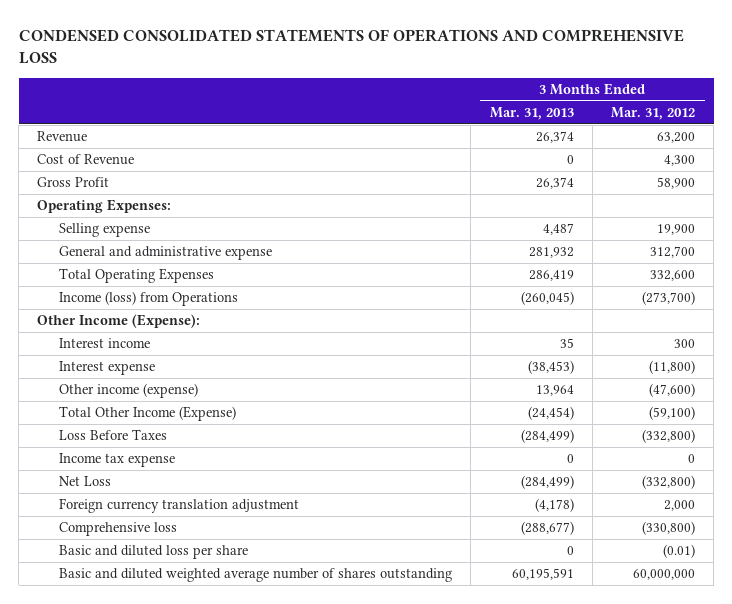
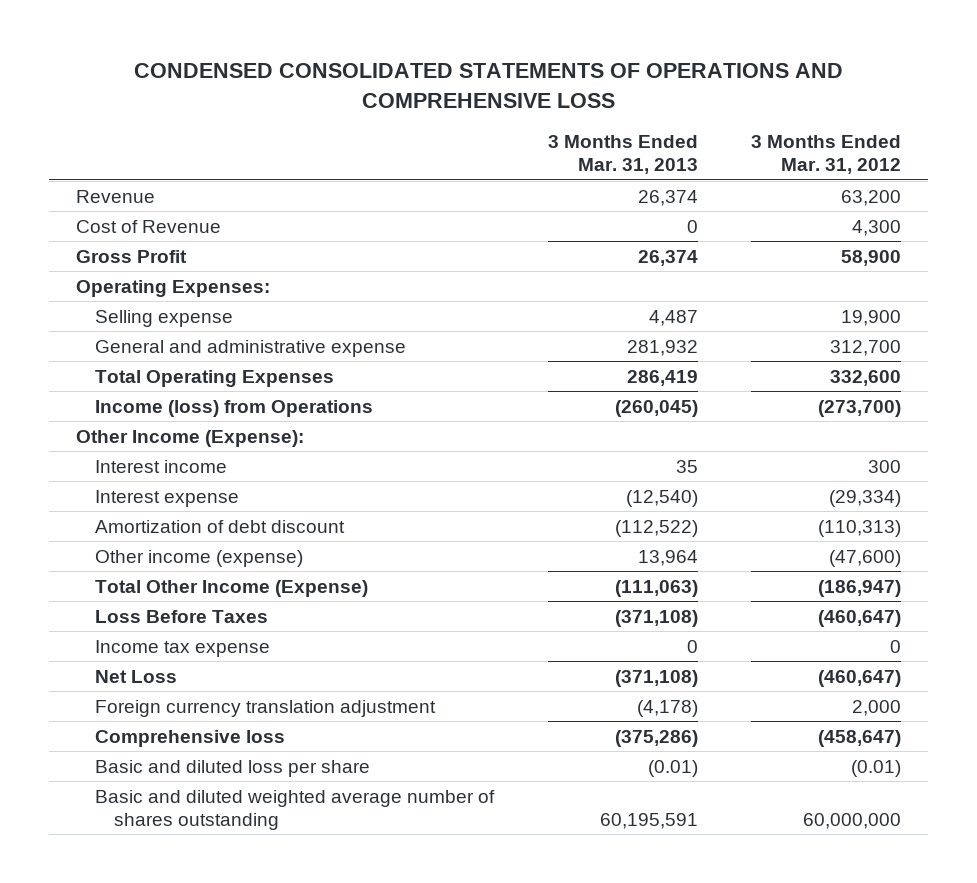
[527,360,574,375] (38,453) -> [625,489,698,507] (12,540)
[649,360,696,375] (11,800) -> [829,489,902,507] (29,334)
none -> [94,519,345,533] Amortization of debt discount
[527,406,574,421] (24,454) -> [614,579,698,597] (111,063)
[649,406,696,421] (59,100) -> [818,579,902,597] (186,947)
[520,429,574,444] (284,499) -> [614,609,698,627] (371,108)
[642,429,696,444] (332,800) -> [818,609,902,627] (460,647)
[520,475,574,490] (284,499) -> [614,669,698,687] (371,108)
[642,475,696,490] (332,800) -> [818,669,902,687] (460,647)
[520,521,574,536] (288,677) -> [614,729,698,747] (375,286)
[642,521,696,536] (330,800) -> [818,729,902,747] (458,647)
[566,546,574,556] 0 -> [647,759,698,777] (0.01)

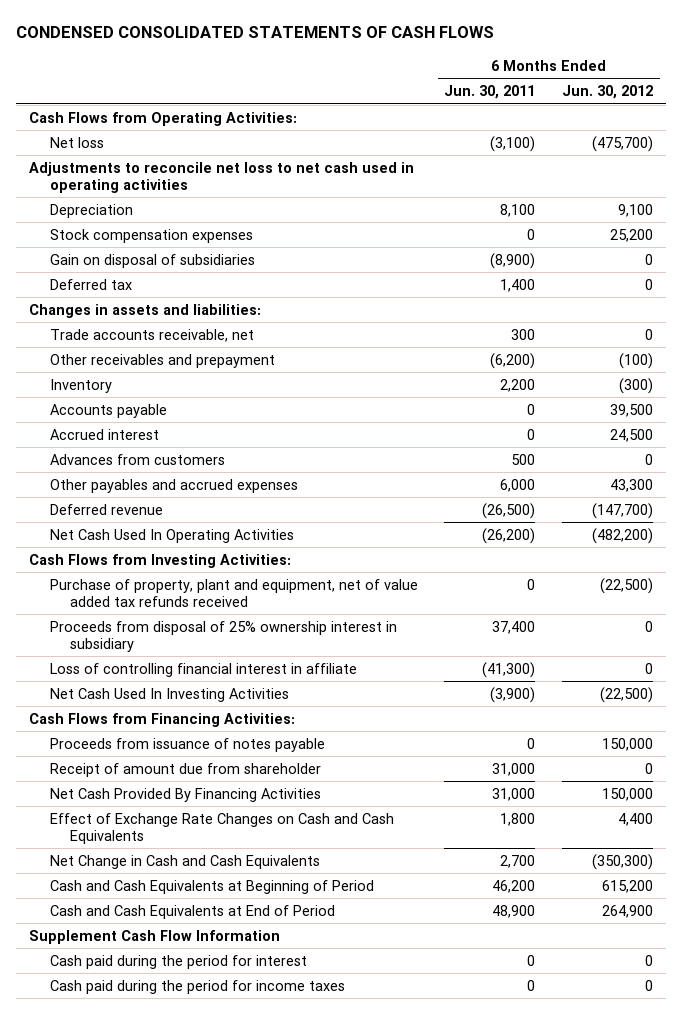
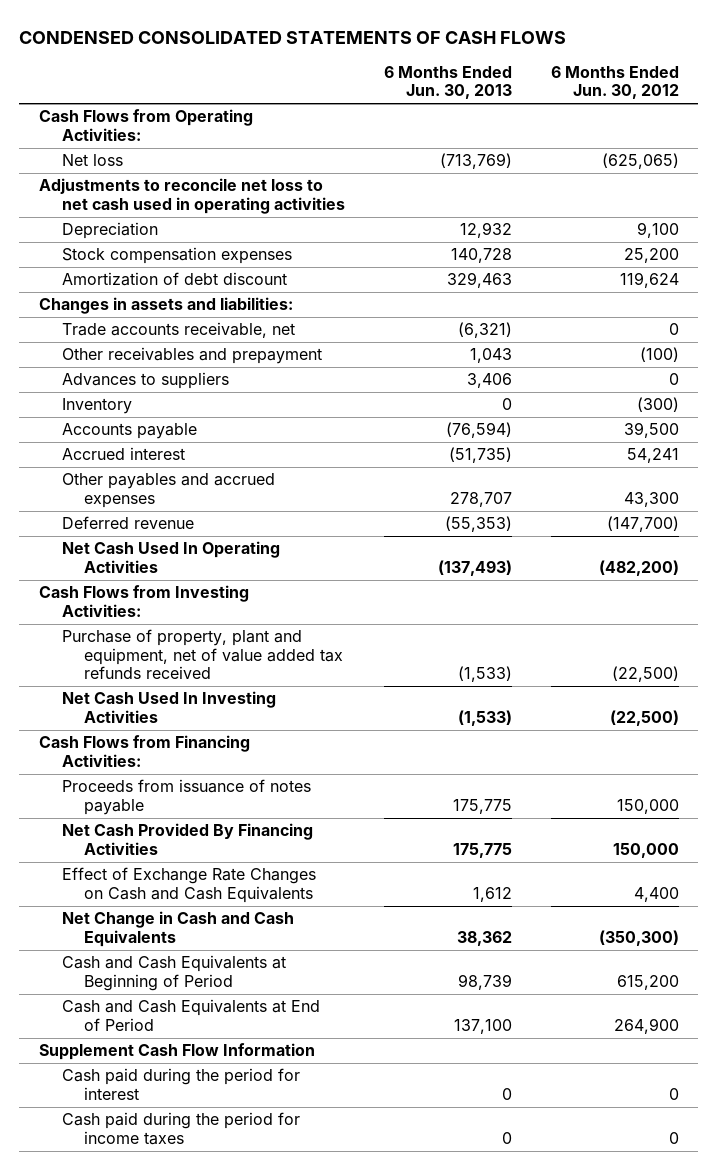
[444,85,536,100] Jun. 30, 2011 -> none
none -> [383,65,512,100] 6 Months Ended Jun. 30, 2013
[591,135,653,152] (475,700) -> [601,153,679,170] (625,065)
[49,253,255,268] Gain on disposal of subsidiaries -> none
[49,278,132,290] Deferred tax -> none
none -> [61,272,287,287] Amortization of debt discount
none -> [61,372,229,390] Advances to suppliers
[49,453,225,465] Advances from customers -> none
[609,428,653,442] 24,500 -> [626,448,679,464] 54,241
[49,620,397,652] Proceeds from disposal of 25% ownership interest in subsidiary -> none
[49,662,357,677] Loss of controlling financial interest in affiliate -> none
[49,762,321,777] Receipt of amount due from shareholder -> none

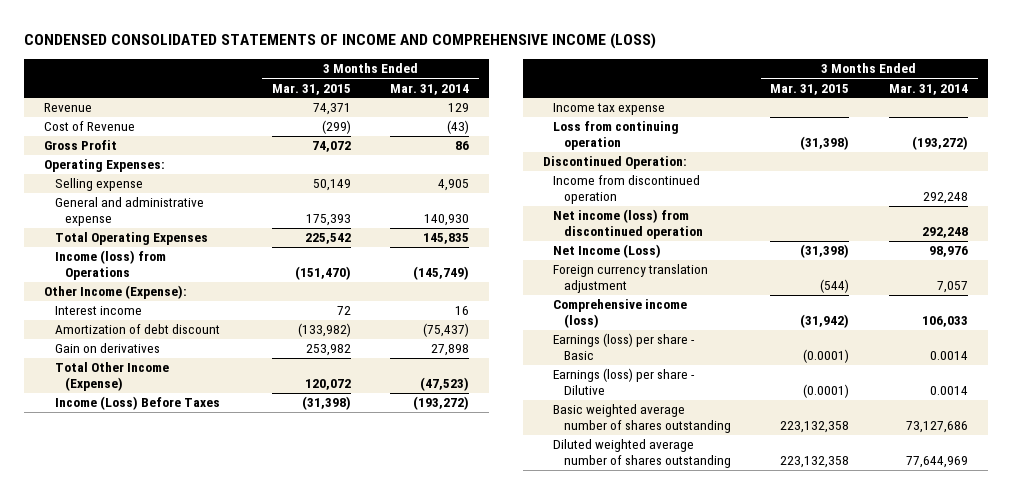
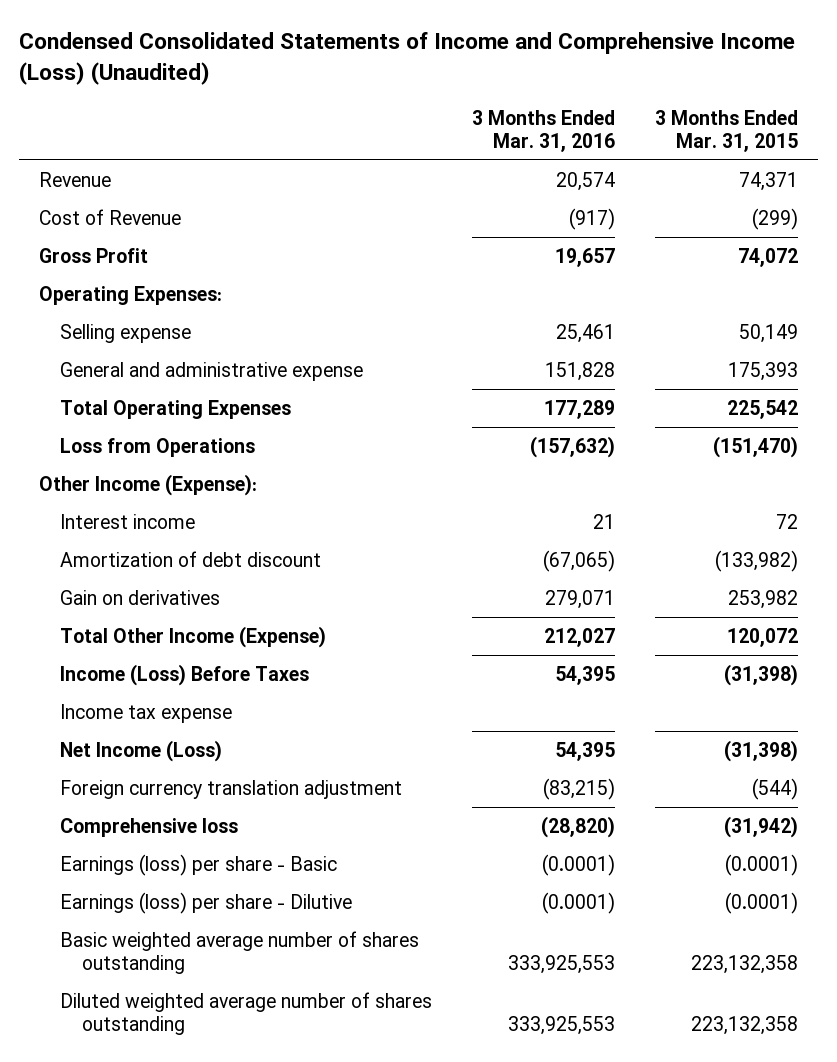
[24,33,657,50] CONDENSED CONSOLIDATED STATEMENTS OF INCOME AND COMPREHENSIVE INCOME (LOSS) -> [19,32,796,85] Condensed Consolidated Statements of Income and Comprehensive Income (Loss) (Unaudited)
[390,83,470,95] Mar. 31, 2014 -> none
none -> [472,109,616,152] 3 Months Ended Mar. 31, 2016
[54,250,166,281] Income (loss) from Operations -> [60,437,256,457] Loss from Operations
[553,121,680,151] Loss from continuing operation -> none
[542,156,687,170] Discontinued Operation: -> none
[553,175,701,205] Income from discontinued operation -> none
[553,209,703,240] Net income (loss) from discontinued operation -> none
[553,299,688,329] Comprehensive income (loss) -> [60,817,239,837] Comprehensive loss

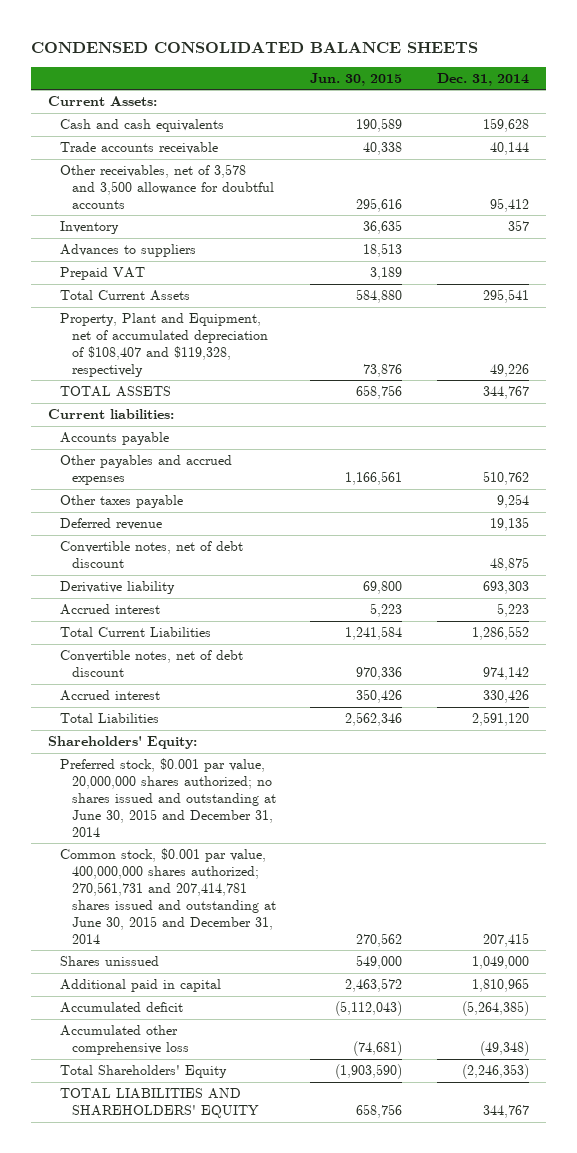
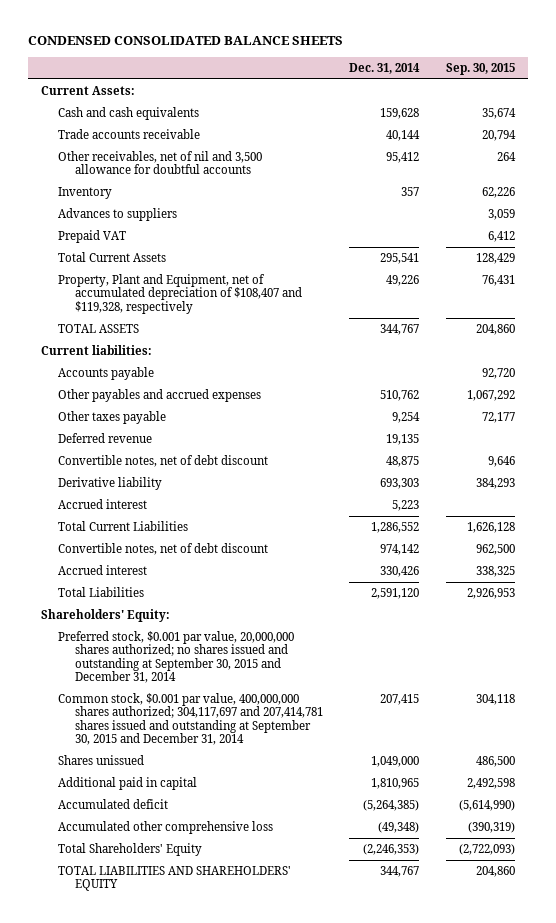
[310,72,403,86] Jun. 30, 2015 -> none
none -> [445,62,515,75] Sep. 30, 2015
[59,164,274,209] Other receivables, net of 3,578 and 3,500 allowance for doubtful accounts -> [58,151,263,175] Other receivables, net of nil and 3,500 allowance for doubtful accounts
[59,758,276,837] Preferred stock, $0.001 par value, 20,000,000 shares authorized; no shares issued and outstanding at June 30, 2015 and December 31, 2014 -> [58,631,295,684] Preferred stock, $0.001 par value, 20,000,000 shares authorized; no shares issued and outstanding at September 30, 2015 and December 31, 2014
[59,848,276,944] Common stock, $0.001 par value, 400,000,000 shares authorized; 270,561,731 and 207,414,781 shares issued and outstanding at June 30, 2015 and December 31, 2014 -> [58,693,324,746] Common stock, $0.001 par value, 400,000,000 shares authorized; 304,117,697 and 207,414,781 shares issued and outstanding at September 30, 2015 and December 31, 2014

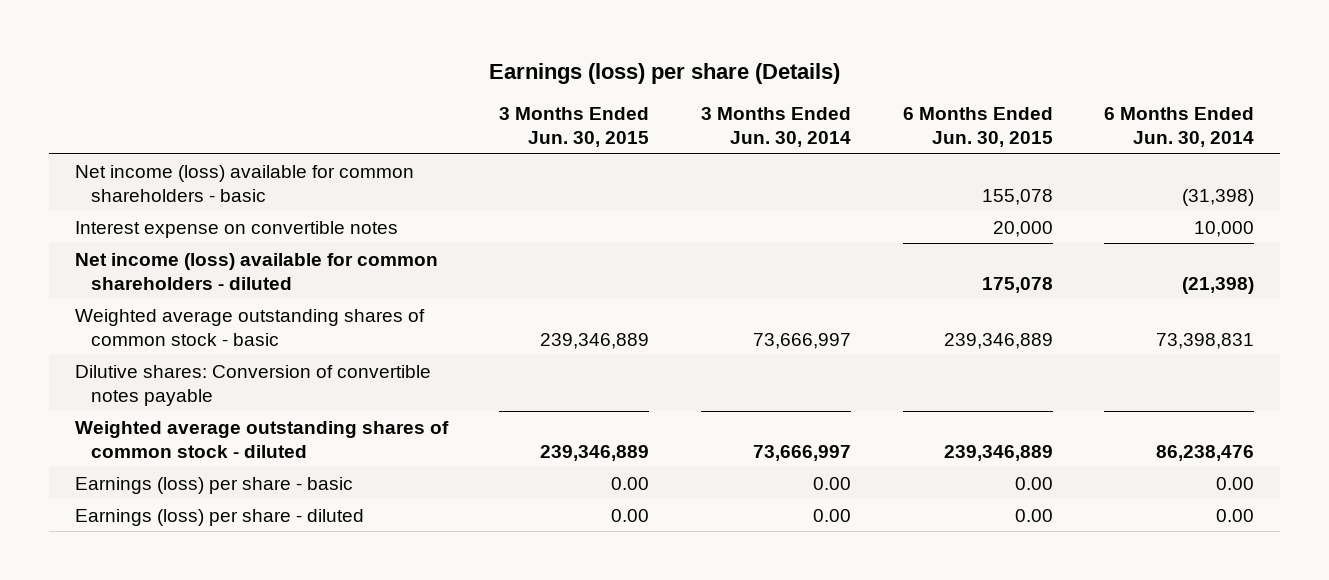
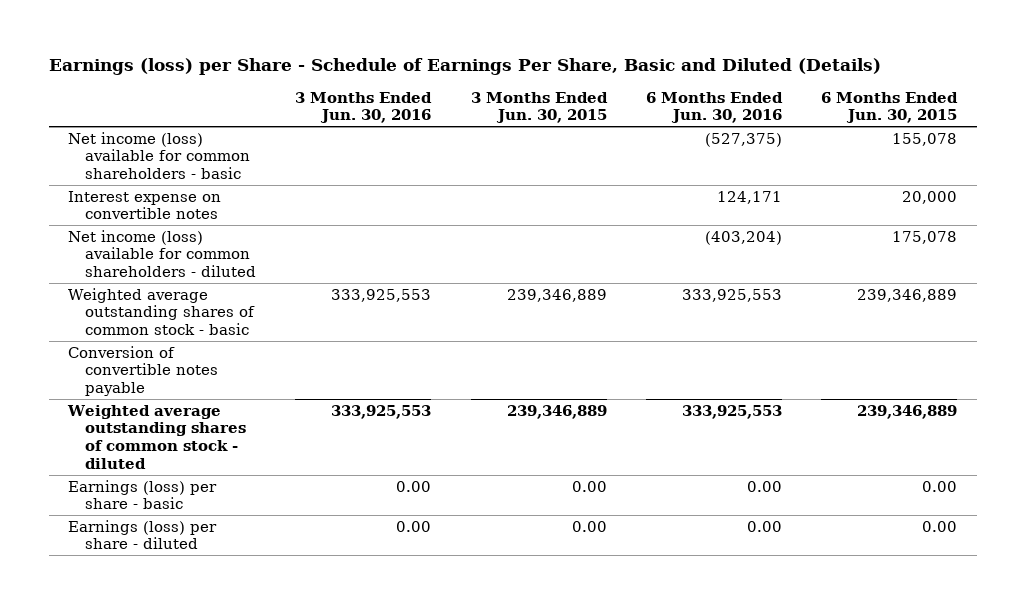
[488,62,840,84] Earnings (loss) per share (Details) -> [48,58,881,76] Earnings (loss) per Share - Schedule of Earnings Per Share, Basic and Diluted (Details)
[701,107,852,148] 3 Months Ended Jun. 30, 2014 -> none
[1104,107,1255,148] 6 Months Ended Jun. 30, 2014 -> none
none -> [295,91,433,124] 3 Months Ended Jun. 30, 2016
none -> [645,91,783,124] 6 Months Ended Jun. 30, 2016
[74,364,431,406] Dilutive shares: Conversion of convertible notes payable -> [68,345,218,396] Conversion of convertible notes payable

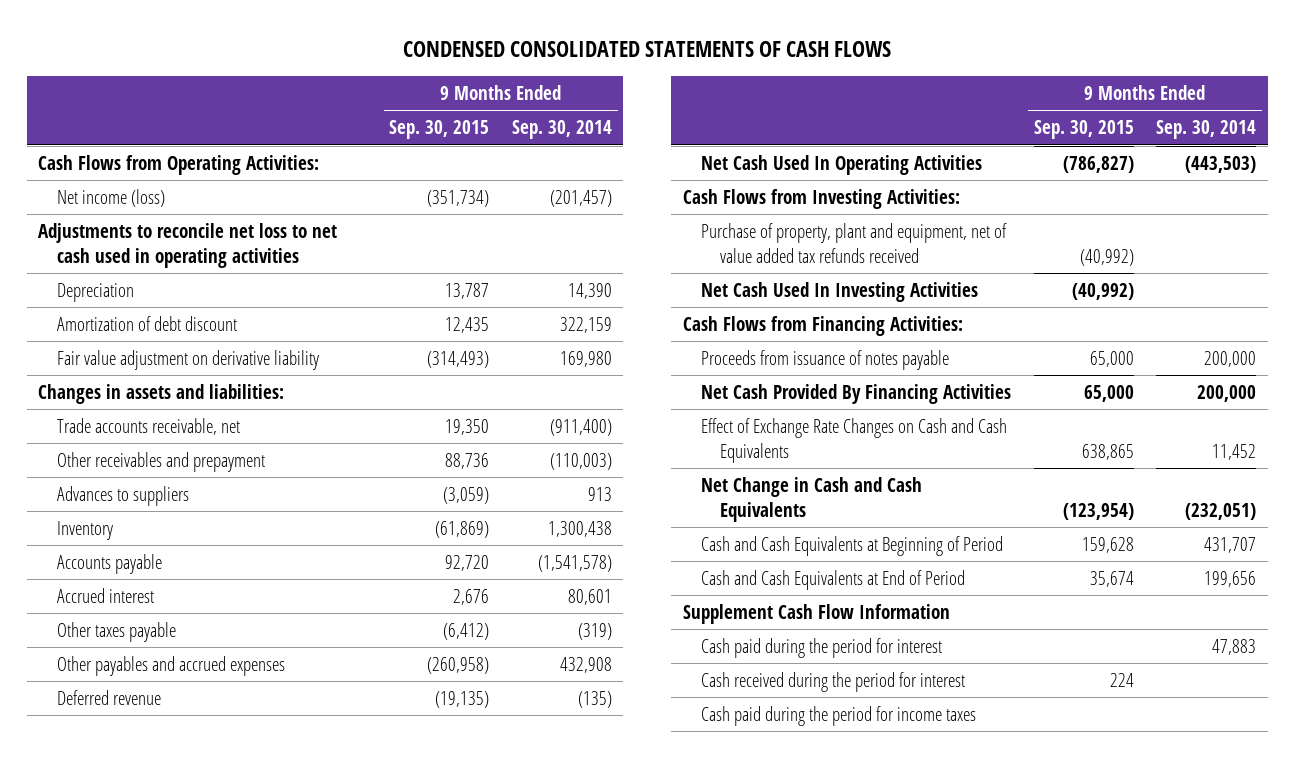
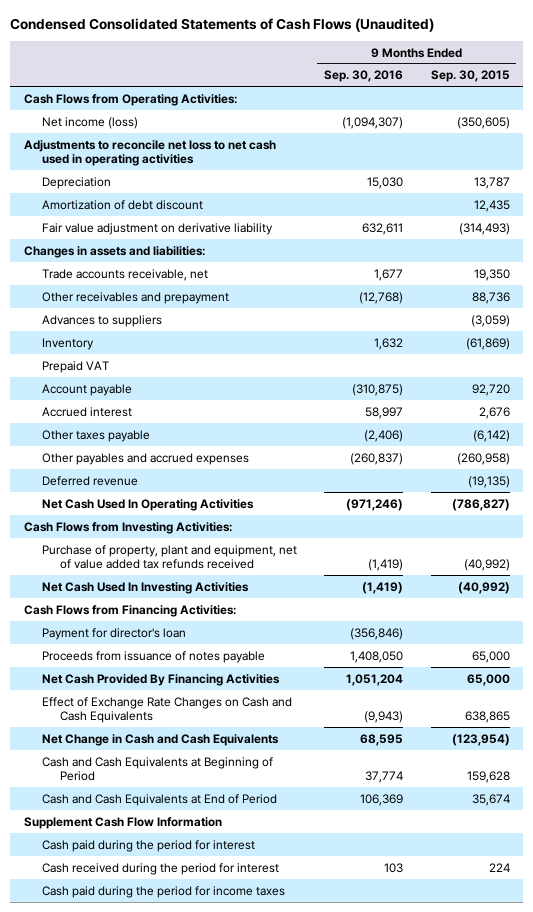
[403,40,892,57] CONDENSED CONSOLIDATED STATEMENTS OF CASH FLOWS -> [10,17,435,32] Condensed Consolidated Statements of Cash Flows (Unaudited)
[511,120,612,140] Sep. 30, 2014 -> none
none -> [324,70,404,83] Sep. 30, 2016
[427,189,490,207] (351,734) -> [456,116,510,129] (350,605)
none -> [41,360,109,373] Prepaid VAT
[56,553,162,574] Accounts payable -> [41,383,132,396] Account payable
[443,622,490,640] (6,412) -> [472,429,510,442] (6,142)
none -> [41,627,186,640] Payment for director's loan

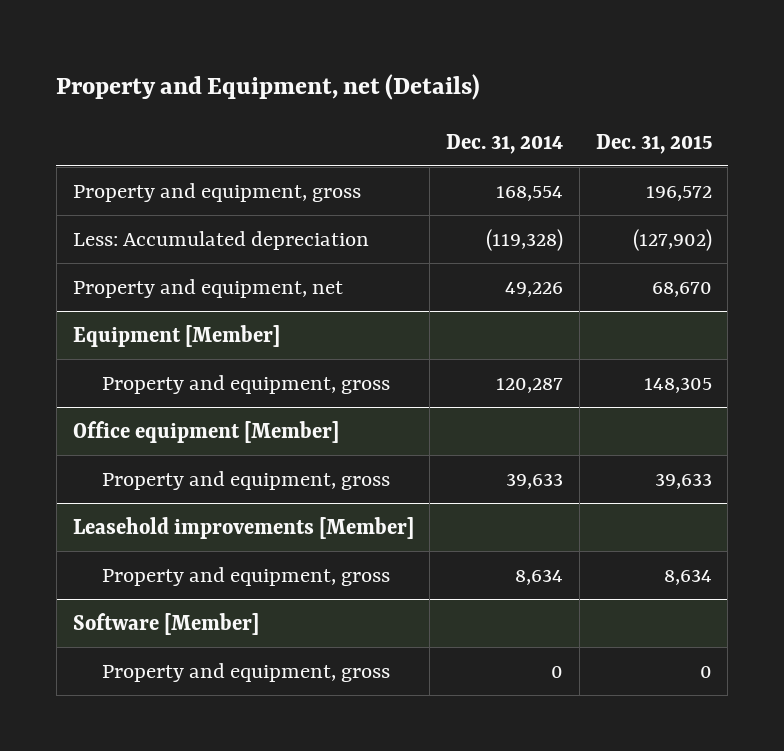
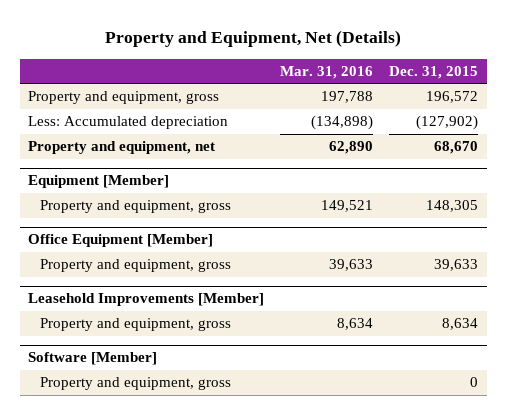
[56,73,481,100] Property and Equipment, net (Details) -> [105,30,402,48] Property and Equipment, Net (Details)
[446,133,564,154] Dec. 31, 2014 -> none
none -> [280,65,374,79] Mar. 31, 2016
[72,420,339,443] Office equipment [Member] -> [28,234,214,248] Office Equipment [Member]
[72,516,414,539] Leasehold improvements [Member] -> [28,293,265,307] Leasehold Improvements [Member]

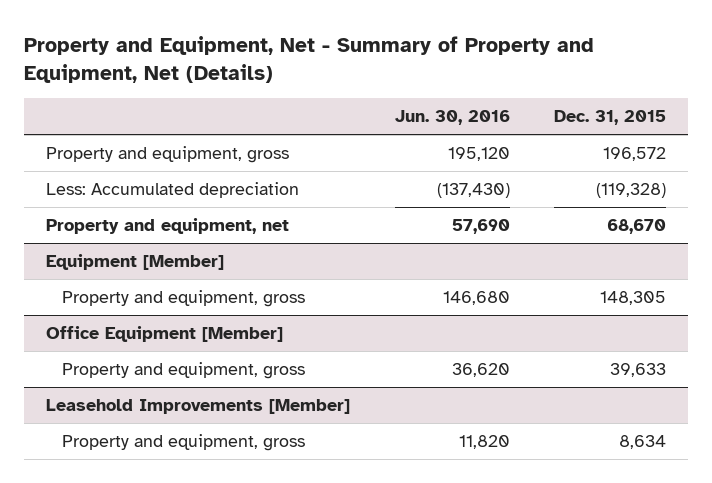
[105,30,402,48] Property and Equipment, Net (Details) -> [23,35,594,83] Property and Equipment, Net - Summary of Property and Equipment, Net (Details)
[280,65,374,79] Mar. 31, 2016 -> none
none -> [394,110,510,126] Jun. 30, 2016
[416,115,479,131] (127,902) -> [595,183,666,199] (119,328)
[28,352,158,366] Software [Member] -> none
[40,377,232,391] Property and equipment, gross -> none

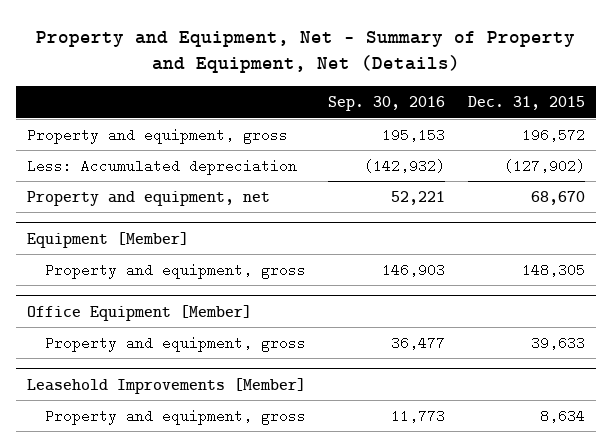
[394,110,510,126] Jun. 30, 2016 -> none
none -> [328,96,446,112] Sep. 30, 2016
[595,183,666,199] (119,328) -> [503,158,585,173] (127,902)

